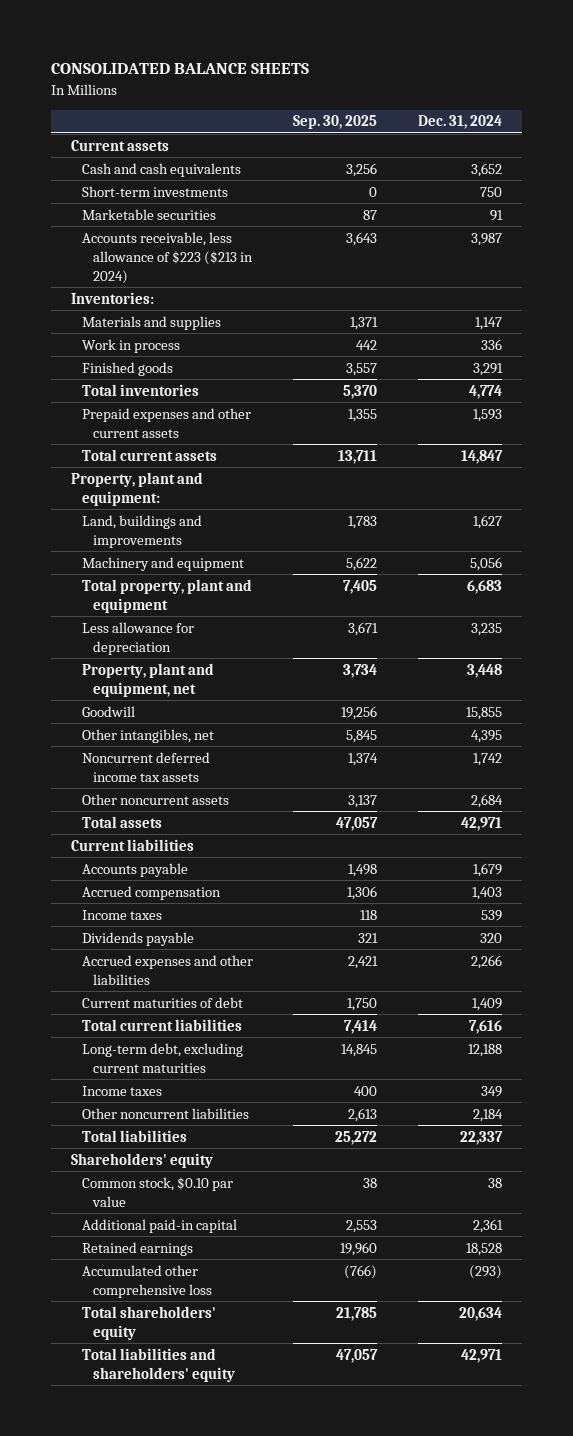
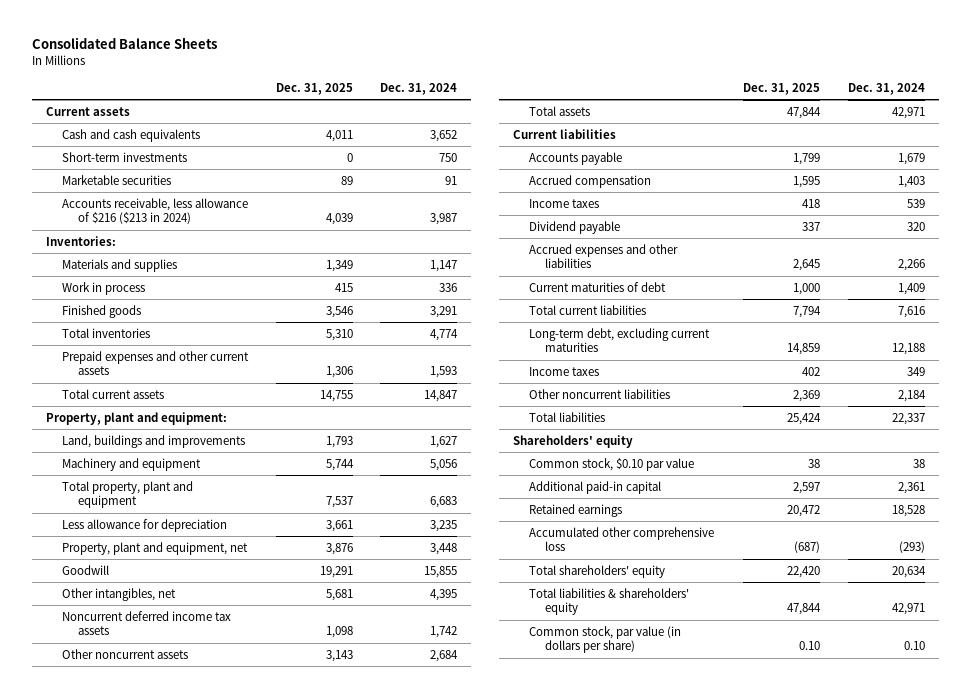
[51,63,310,75] CONSOLIDATED BALANCE SHEETS -> [31,37,217,50] Consolidated Balance Sheets
[293,115,378,130] Sep. 30, 2025 -> none
none -> [275,82,353,95] Dec. 31, 2025
[81,231,253,284] Accounts receivable, less allowance of $223 ($213 in 2024) -> [61,197,248,225] Accounts receivable, less allowance of $216 ($213 in 2024)
[81,931,194,946] Dividends payable -> [529,220,621,234] Dividend payable
[81,1347,235,1382] Total liabilities and shareholders' equity -> [529,587,690,616] Total liabilities & shareholders' equity
none -> [529,625,682,654] Common stock, par value (in dollars per share)

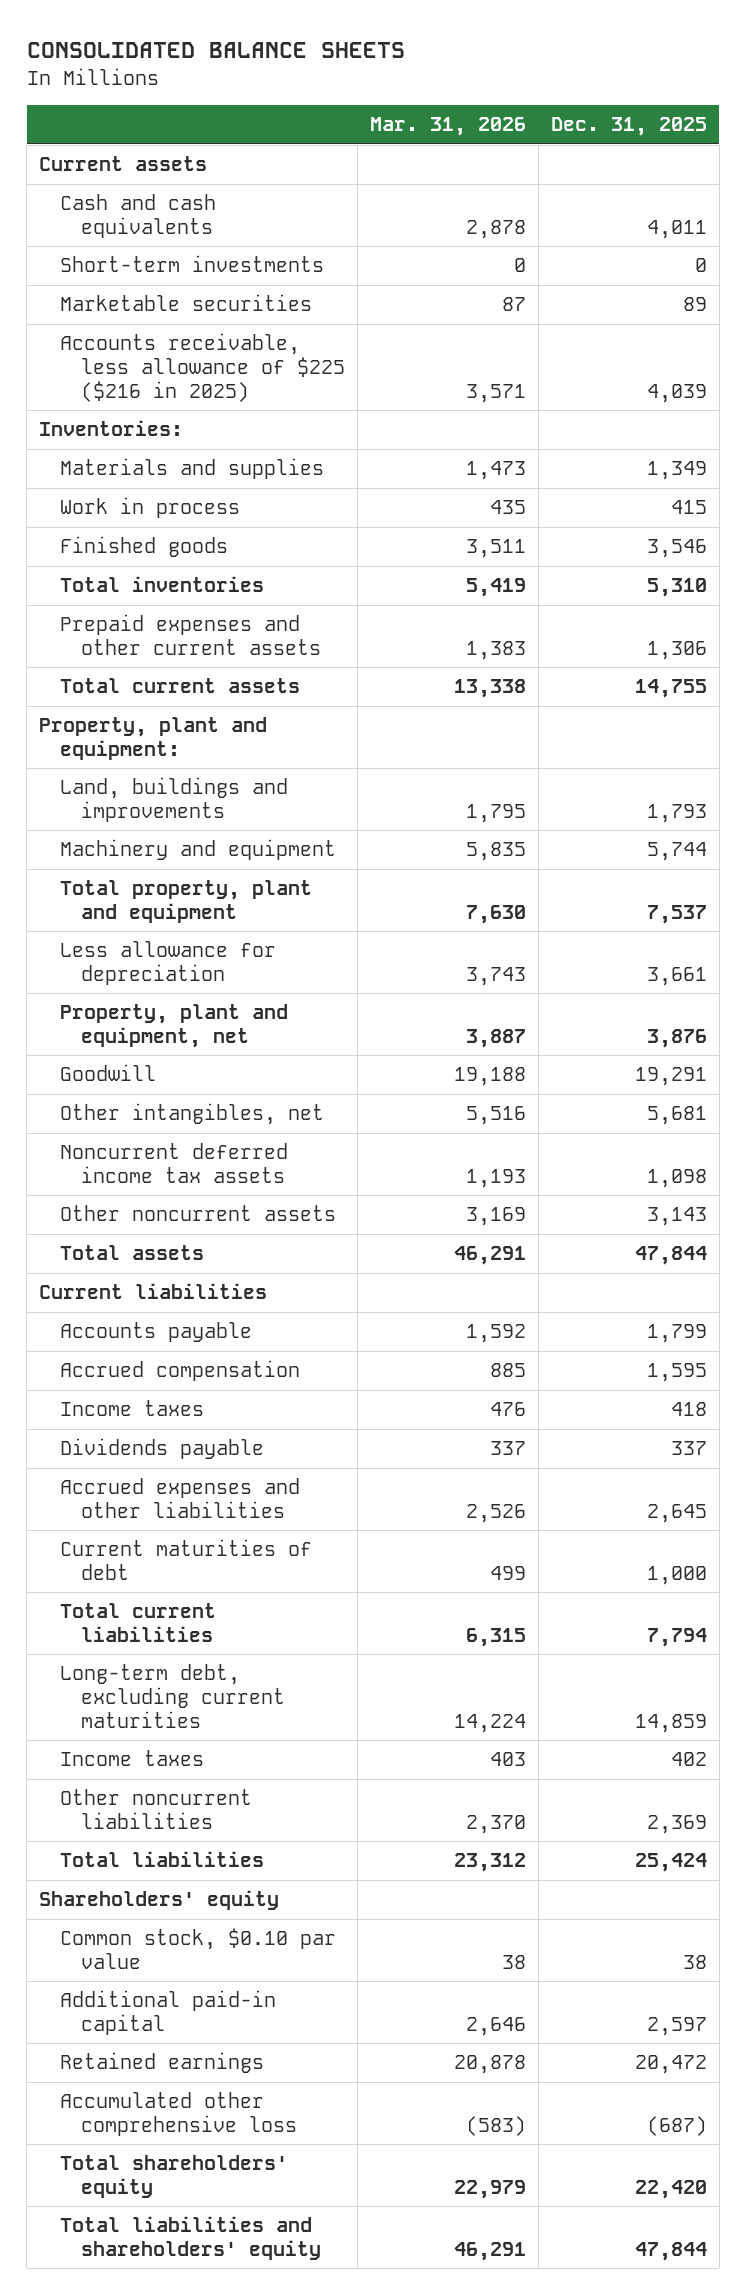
[31,37,217,50] Consolidated Balance Sheets -> [26,41,405,58] CONSOLIDATED BALANCE SHEETS
[380,82,458,95] Dec. 31, 2024 -> none
none -> [369,117,526,137] Mar. 31, 2026
[61,197,248,225] Accounts receivable, less allowance of $216 ($213 in 2024) -> [60,333,345,402] Accounts receivable, less allowance of $225 ($216 in 2025)
[529,220,621,234] Dividend payable -> [60,1438,265,1460] Dividends payable
[529,625,682,654] Common stock, par value (in dollars per share) -> none
[529,587,690,616] Total liabilities & shareholders' equity -> [60,2216,321,2261] Total liabilities and shareholders' equity

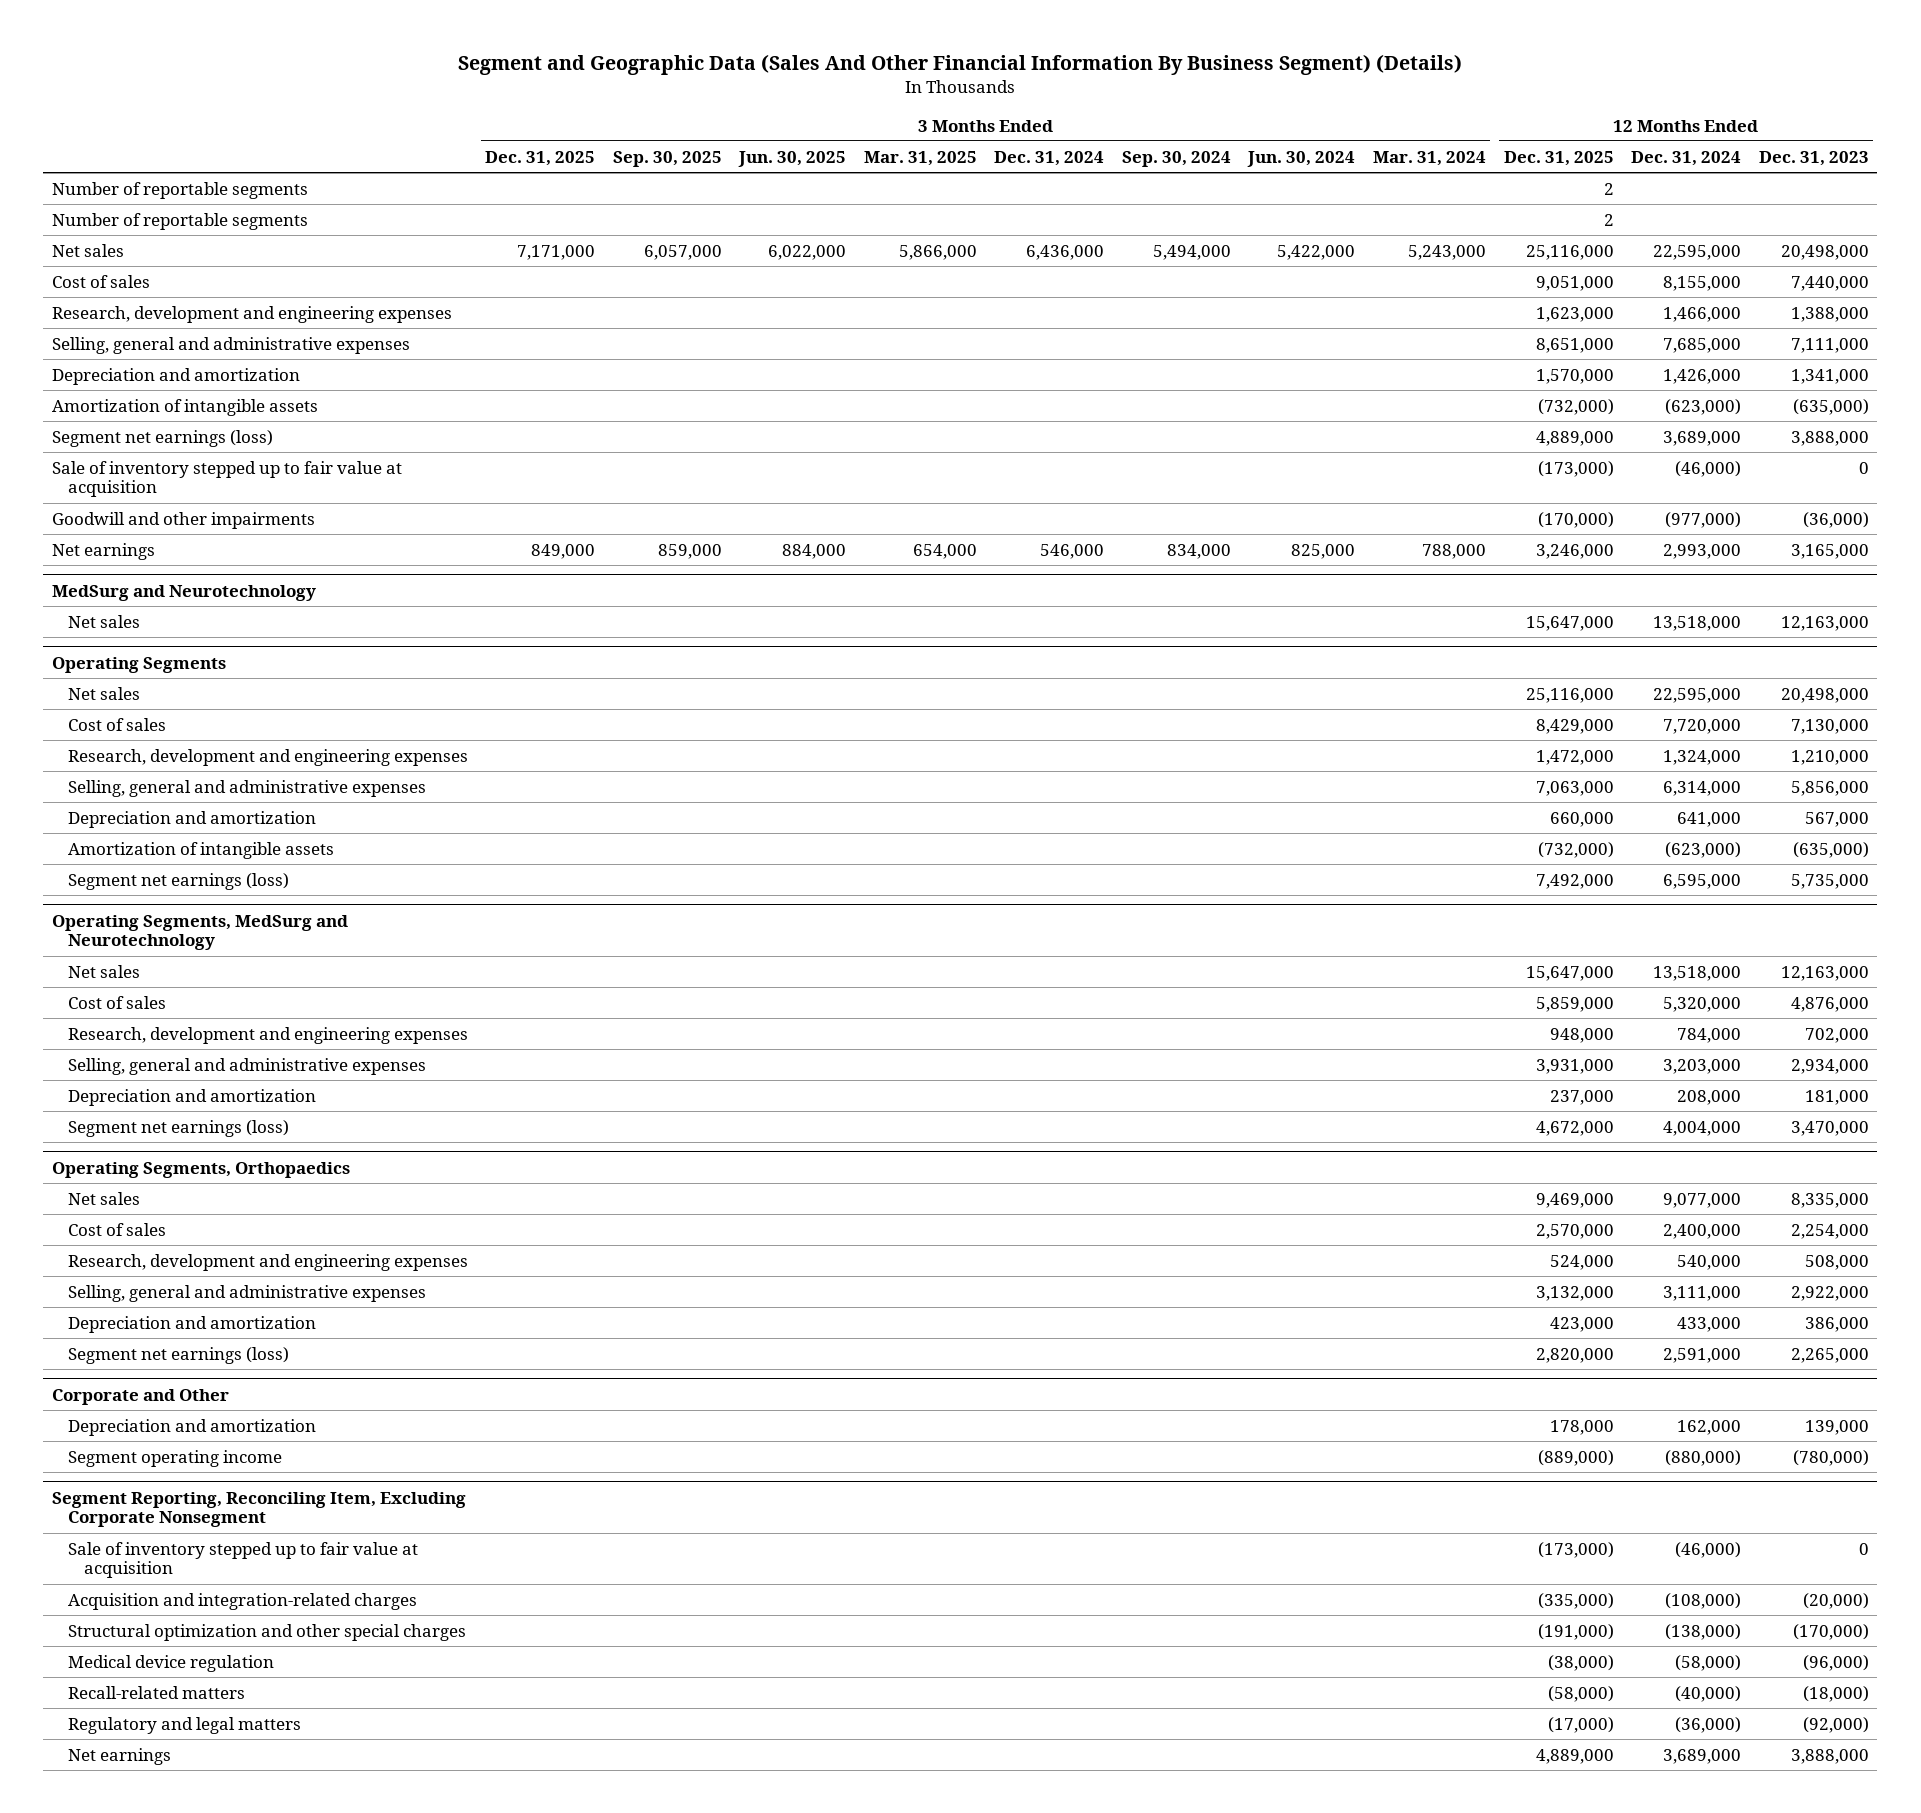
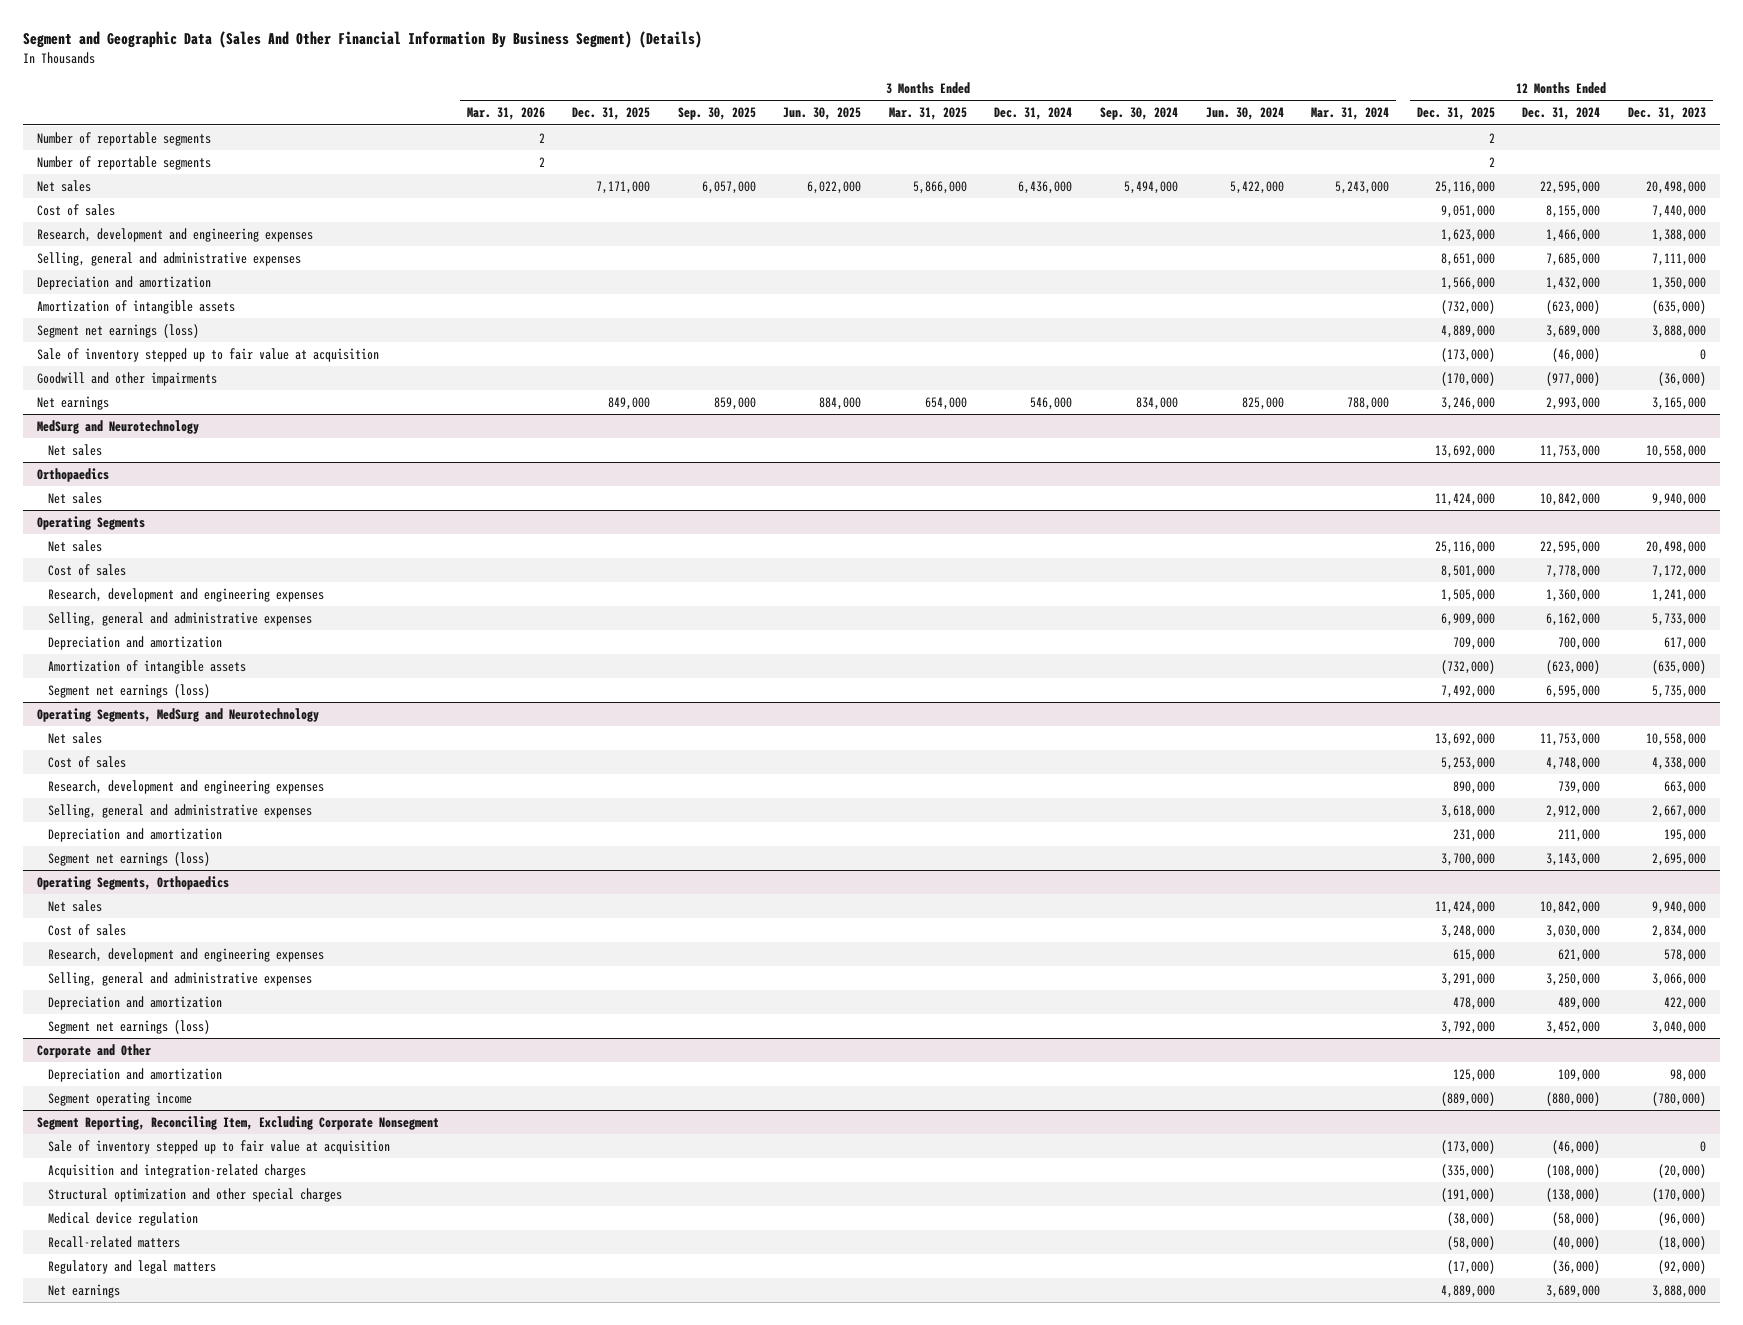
none -> [466,107,545,121] Mar. 31, 2026
[1535,368,1614,384] 1,570,000 -> [1440,276,1495,290] 1,566,000
[1663,368,1742,384] 1,426,000 -> [1546,276,1601,290] 1,432,000
[1790,368,1869,384] 1,341,000 -> [1651,276,1706,290] 1,350,000
[1525,615,1614,631] 15,647,000 -> [1434,444,1495,458] 13,692,000
[1653,615,1742,631] 13,518,000 -> [1540,444,1601,458] 11,753,000
[1780,615,1869,631] 12,163,000 -> [1645,444,1706,458] 10,558,000
none -> [37,467,110,482] Orthopaedics
none -> [47,491,102,504] Net sales
[1535,718,1614,734] 8,429,000 -> [1440,564,1495,578] 8,501,000
[1663,718,1742,734] 7,720,000 -> [1546,564,1601,578] 7,778,000
[1790,718,1869,734] 7,130,000 -> [1651,564,1706,578] 7,172,000
[1535,749,1614,765] 1,472,000 -> [1440,588,1495,602] 1,505,000
[1663,749,1742,765] 1,324,000 -> [1546,588,1601,602] 1,360,000
[1790,749,1869,765] 1,210,000 -> [1651,588,1706,602] 1,241,000
[1535,780,1614,796] 7,063,000 -> [1440,612,1495,626] 6,909,000
[1663,780,1742,796] 6,314,000 -> [1546,612,1601,626] 6,162,000
[1790,780,1869,796] 5,856,000 -> [1651,612,1706,626] 5,733,000
[1549,811,1614,827] 660,000 -> [1452,636,1495,650] 709,000
[1677,811,1742,827] 641,000 -> [1558,636,1601,650] 700,000
[1804,811,1869,827] 567,000 -> [1663,636,1706,650] 617,000
[1525,965,1614,981] 15,647,000 -> [1434,732,1495,746] 13,692,000
[1653,965,1742,981] 13,518,000 -> [1540,732,1601,746] 11,753,000
[1780,965,1869,981] 12,163,000 -> [1645,732,1706,746] 10,558,000
[1535,996,1614,1012] 5,859,000 -> [1440,756,1495,770] 5,253,000
[1663,996,1742,1012] 5,320,000 -> [1546,756,1601,770] 4,748,000
[1790,996,1869,1012] 4,876,000 -> [1651,756,1706,770] 4,338,000
[1549,1027,1614,1043] 948,000 -> [1452,780,1495,794] 890,000
[1677,1027,1742,1043] 784,000 -> [1558,780,1601,794] 739,000
[1804,1027,1869,1043] 702,000 -> [1663,780,1706,794] 663,000
[1535,1058,1614,1074] 3,931,000 -> [1440,804,1495,818] 3,618,000
[1663,1058,1742,1074] 3,203,000 -> [1546,804,1601,818] 2,912,000
[1790,1058,1869,1074] 2,934,000 -> [1651,804,1706,818] 2,667,000
[1549,1089,1614,1105] 237,000 -> [1452,828,1495,842] 231,000
[1677,1089,1742,1105] 208,000 -> [1558,828,1601,842] 211,000
[1804,1089,1869,1105] 181,000 -> [1663,828,1706,842] 195,000
[1535,1120,1614,1136] 4,672,000 -> [1440,852,1495,866] 3,700,000
[1663,1120,1742,1136] 4,004,000 -> [1546,852,1601,866] 3,143,000
[1790,1120,1869,1136] 3,470,000 -> [1651,852,1706,866] 2,695,000
[1535,1192,1614,1208] 9,469,000 -> [1434,900,1495,914] 11,424,000
[1663,1192,1742,1208] 9,077,000 -> [1540,900,1601,914] 10,842,000
[1790,1192,1869,1208] 8,335,000 -> [1651,900,1706,914] 9,940,000
[1535,1223,1614,1239] 2,570,000 -> [1440,924,1495,938] 3,248,000
[1663,1223,1742,1239] 2,400,000 -> [1546,924,1601,938] 3,030,000
[1790,1223,1869,1239] 2,254,000 -> [1651,924,1706,938] 2,834,000
[1549,1254,1614,1270] 524,000 -> [1452,948,1495,962] 615,000
[1677,1254,1742,1270] 540,000 -> [1558,948,1601,962] 621,000
[1804,1254,1869,1270] 508,000 -> [1663,948,1706,962] 578,000
[1535,1285,1614,1301] 3,132,000 -> [1440,972,1495,986] 3,291,000
[1663,1285,1742,1301] 3,111,000 -> [1546,972,1601,986] 3,250,000
[1790,1285,1869,1301] 2,922,000 -> [1651,972,1706,986] 3,066,000
[1549,1316,1614,1332] 423,000 -> [1452,996,1495,1010] 478,000
[1677,1316,1742,1332] 433,000 -> [1558,996,1601,1010] 489,000
[1804,1316,1869,1332] 386,000 -> [1663,996,1706,1010] 422,000
[1535,1347,1614,1363] 2,820,000 -> [1440,1020,1495,1034] 3,792,000
[1663,1347,1742,1363] 2,591,000 -> [1546,1020,1601,1034] 3,452,000
[1790,1347,1869,1363] 2,265,000 -> [1651,1020,1706,1034] 3,040,000
[1549,1419,1614,1435] 178,000 -> [1452,1068,1495,1082] 125,000
[1677,1419,1742,1435] 162,000 -> [1558,1068,1601,1082] 109,000
[1804,1419,1869,1435] 139,000 -> [1669,1068,1706,1082] 98,000

